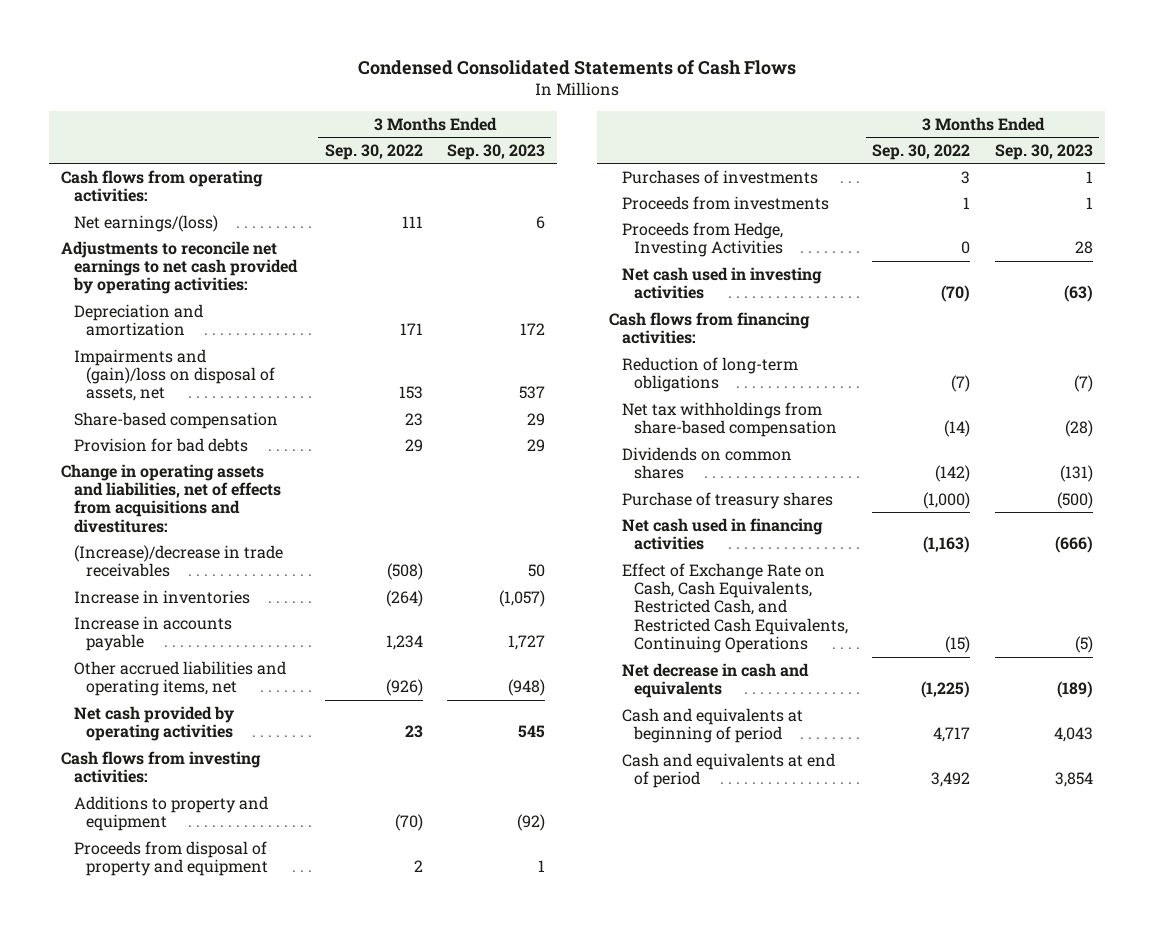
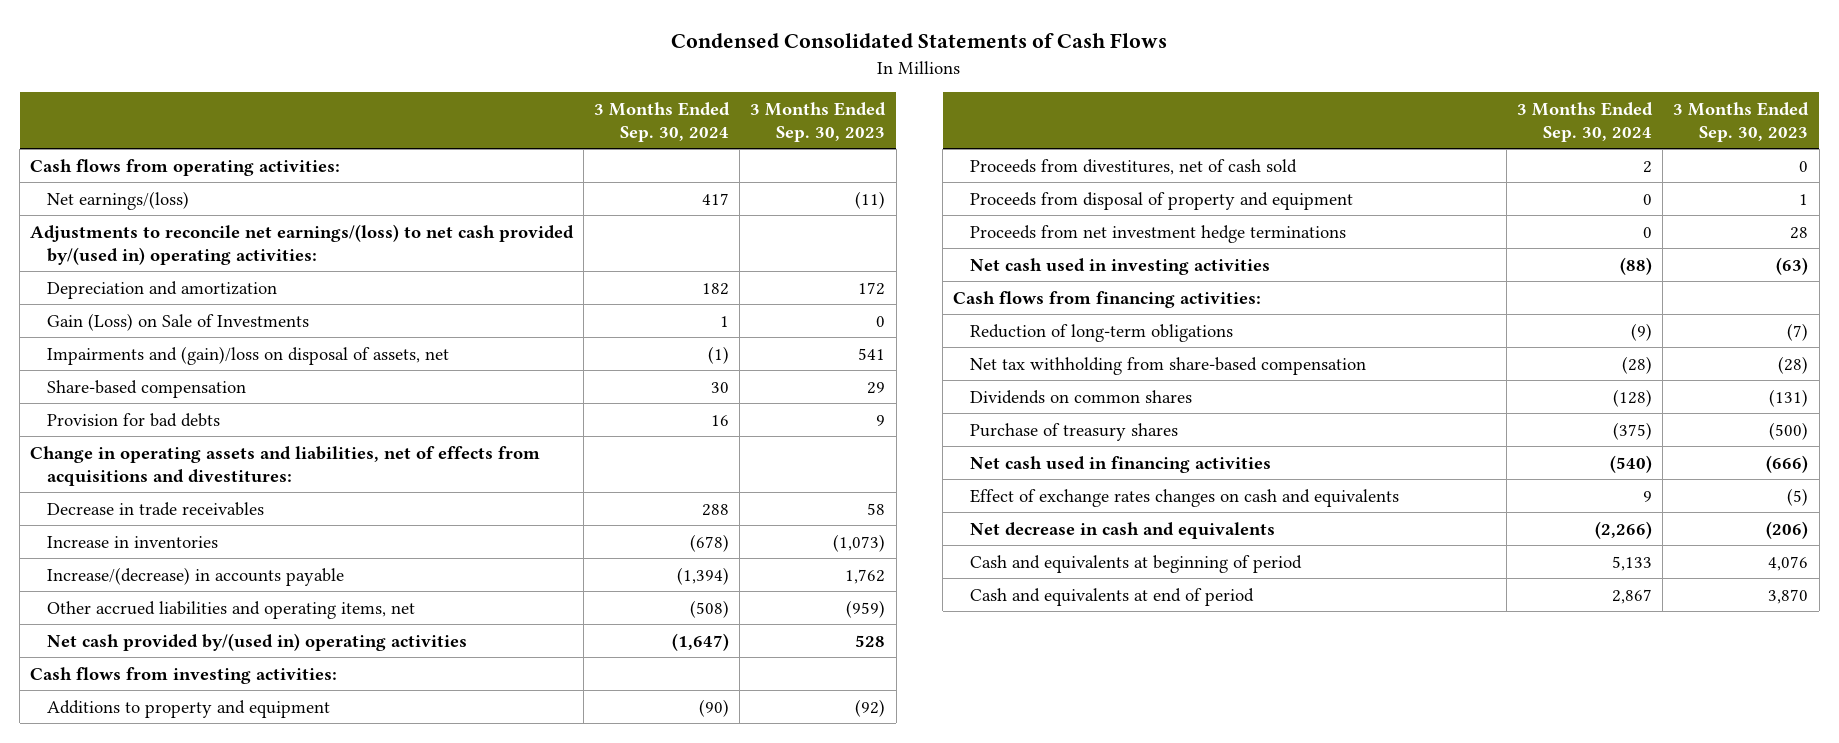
[324,144,423,161] Sep. 30, 2022 -> none
none -> [594,101,731,142] 3 Months Ended Sep. 30, 2024
[536,215,546,229] 6 -> [855,190,886,209] (11)
[61,240,298,295] Adjustments to reconcile net earnings to net cash provided by operating activities: -> [30,223,575,265] Adjustments to reconcile net earnings/(loss) to net cash provided by/(used in) operating activities:
none -> [47,312,310,331] Gain (Loss) on Sale of Investments
[519,386,546,400] 537 -> [858,347,886,360] 541
[527,438,546,452] 29 -> [876,414,886,426] 9
[73,544,283,578] (Increase)/decrease in trade receivables -> [47,501,265,516] Decrease in trade receivables
[528,564,546,578] 50 -> [867,502,886,515] 58
[499,589,546,607] (1,057) -> [833,533,886,552] (1,073)
[73,615,232,652] Increase in accounts payable -> [47,566,345,586] Increase/(decrease) in accounts payable
[508,635,546,651] 1,727 -> [845,568,886,584] 1,762
[508,679,546,697] (948) -> [846,599,886,618] (959)
[73,705,234,742] Net cash provided by operating activities -> [47,632,468,651] Net cash provided by/(used in) operating activities
[518,725,546,739] 545 -> [855,634,886,647] 528
none -> [970,158,1298,175] Proceeds from divestitures, net of cash sold
[621,169,818,184] Purchases of investments -> none
[621,195,829,210] Proceeds from investments -> none
[621,221,784,258] Proceeds from Hedge, Investing Activities -> [970,224,1347,243] Proceeds from net investment hedge terminations
[621,401,838,438] Net tax withholdings from share-based compensation -> [970,356,1367,375] Net tax withholding from share-based compensation
[621,562,849,654] Effect of Exchange Rate on Cash, Cash Equivalents, Restricted Cash, and Restricted Cash Equivalents, Continuing Operations -> [970,488,1400,507] Effect of exchange rates changes on cash and equivalents
[1056,681,1093,699] (189) -> [1766,520,1809,539] (206)
[1053,727,1093,743] 4,043 -> [1768,555,1809,571] 4,076
[1054,772,1093,788] 3,854 -> [1768,588,1809,604] 3,870

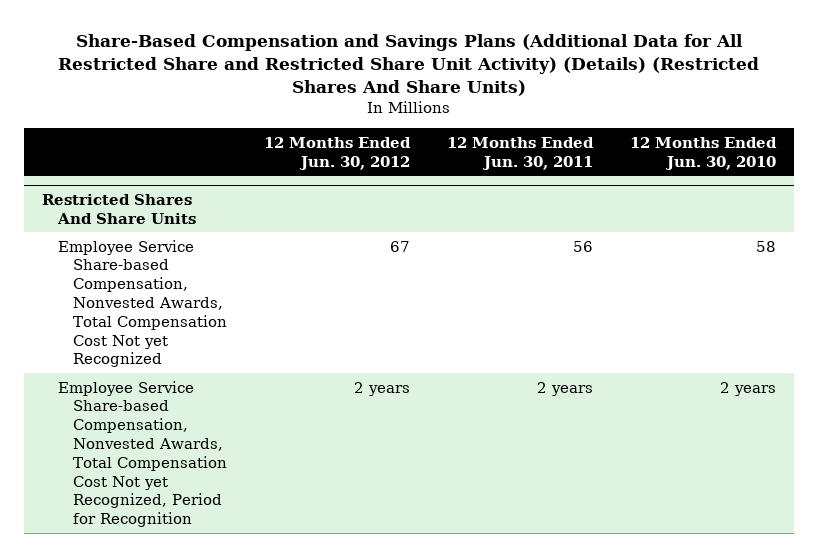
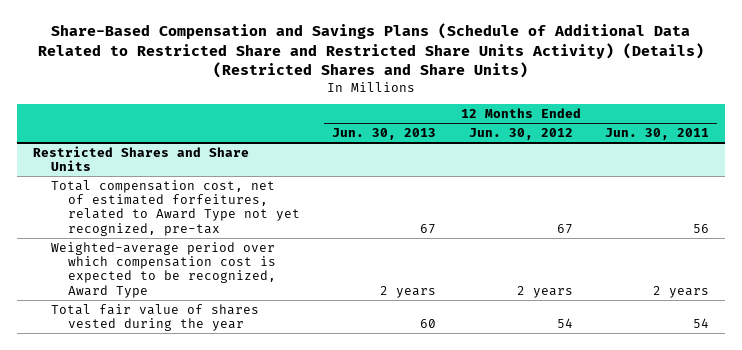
[57,33,759,97] Share-Based Compensation and Savings Plans (Additional Data for All Restricted Share and Restricted Share Unit Activity) (Details) (Restricted Shares And Share Units) -> [37,23,704,79] Share-Based Compensation and Savings Plans (Schedule of Additional Data Related to Restricted Share and Restricted Share Units Activity) (Details) (Restricted Shares and Share Units)
[629,136,777,170] 12 Months Ended Jun. 30, 2010 -> none
none -> [332,128,437,141] Jun. 30, 2013
[42,193,196,224] Restricted Shares And Share Units -> [33,145,250,172] Restricted Shares and Share Units
[57,239,228,368] Employee Service Share-based Compensation, Nonvested Awards, Total Compensation Cost Not yet Recognized -> [50,179,301,236] Total compensation cost, net of estimated forfeitures, related to Award Type not yet recognized, pre-tax
[57,380,228,528] Employee Service Share-based Compensation, Nonvested Awards, Total Compensation Cost Not yet Recognized, Period for Recognition -> [50,241,277,298] Weighted-average period over which compensation cost is expected to be recognized, Award Type
none -> [50,303,259,332] Total fair value of shares vested during the year

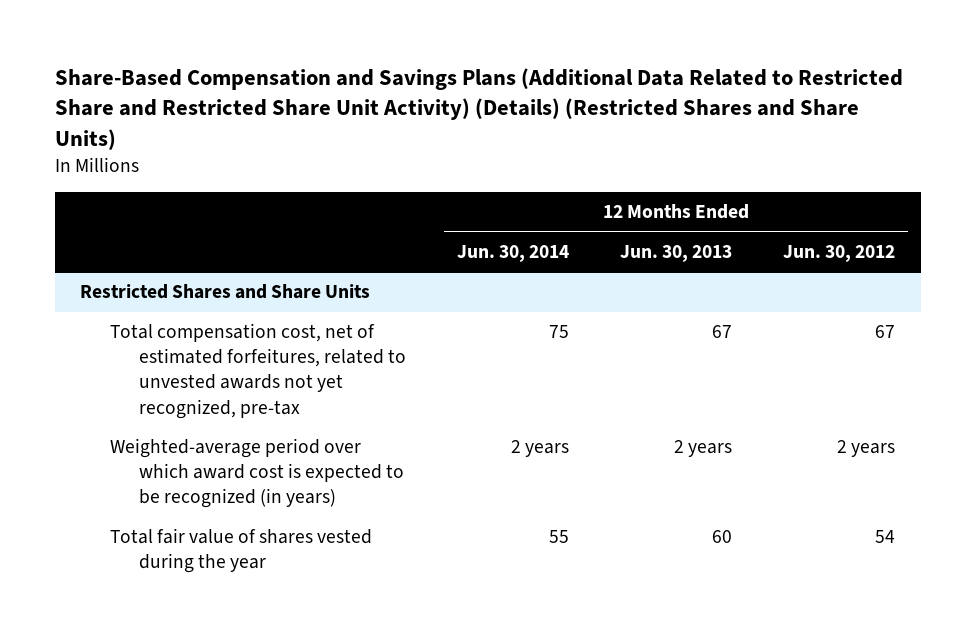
[37,23,704,79] Share-Based Compensation and Savings Plans (Schedule of Additional Data Related to Restricted Share and Restricted Share Units Activity) (Details) (Restricted Shares and Share Units) -> [54,67,903,150] Share-Based Compensation and Savings Plans (Additional Data Related to Restricted Share and Restricted Share Unit Activity) (Details) (Restricted Shares and Share Units)
[604,128,709,141] Jun. 30, 2011 -> none
none -> [457,244,570,262] Jun. 30, 2014
[50,179,301,236] Total compensation cost, net of estimated forfeitures, related to Award Type not yet recognized, pre-tax -> [109,323,407,419] Total compensation cost, net of estimated forfeitures, related to unvested awards not yet recognized, pre-tax
[50,241,277,298] Weighted-average period over which compensation cost is expected to be recognized, Award Type -> [109,438,405,509] Weighted-average period over which award cost is expected to be recognized (in years)

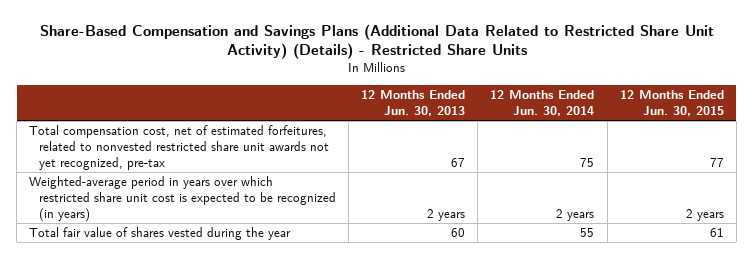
[54,67,903,150] Share-Based Compensation and Savings Plans (Additional Data Related to Restricted Share and Restricted Share Unit Activity) (Details) (Restricted Shares and Share Units) -> [39,23,714,60] Share-Based Compensation and Savings Plans (Additional Data Related to Restricted Share Unit Activity) (Details) - Restricted Share Units
[783,244,896,262] Jun. 30, 2012 -> none
none -> [619,89,724,116] 12 Months Ended Jun. 30, 2015
[80,284,371,300] Restricted Shares and Share Units -> none
[109,323,407,419] Total compensation cost, net of estimated forfeitures, related to unvested awards not yet recognized, pre-tax -> [29,125,329,170] Total compensation cost, net of estimated forfeitures, related to nonvested restricted share unit awards not yet recognized, pre-tax
[109,438,405,509] Weighted-average period over which award cost is expected to be recognized (in years) -> [29,176,336,222] Weighted-average period in years over which restricted share unit cost is expected to be recognized (in years)

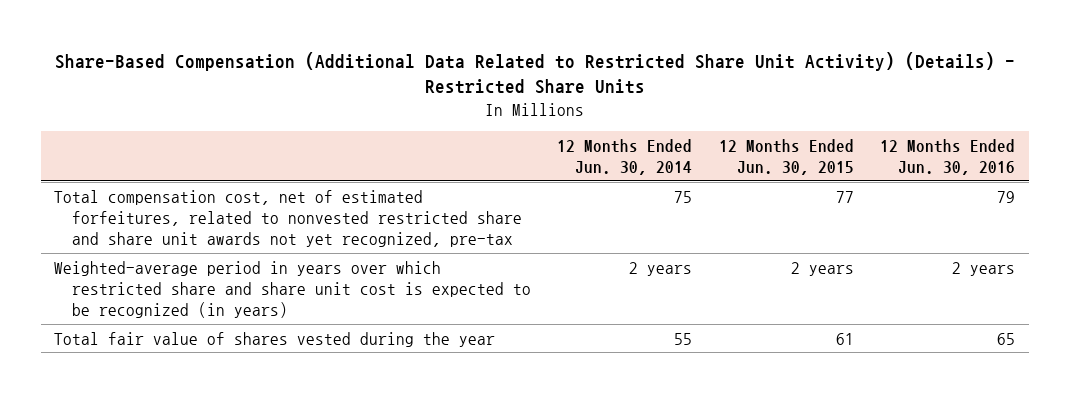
[39,23,714,60] Share-Based Compensation and Savings Plans (Additional Data Related to Restricted Share Unit Activity) (Details) - Restricted Share Units -> [54,51,1015,95] Share-Based Compensation (Additional Data Related to Restricted Share Unit Activity) (Details) - Restricted Share Units
[361,89,466,116] 12 Months Ended Jun. 30, 2013 -> none
none -> [880,138,1016,176] 12 Months Ended Jun. 30, 2016
[29,125,329,170] Total compensation cost, net of estimated forfeitures, related to nonvested restricted share unit awards not yet recognized, pre-tax -> [54,189,522,248] Total compensation cost, net of estimated forfeitures, related to nonvested restricted share and share unit awards not yet recognized, pre-tax
[29,176,336,222] Weighted-average period in years over which restricted share unit cost is expected to be recognized (in years) -> [54,260,531,319] Weighted-average period in years over which restricted share and share unit cost is expected to be recognized (in years)

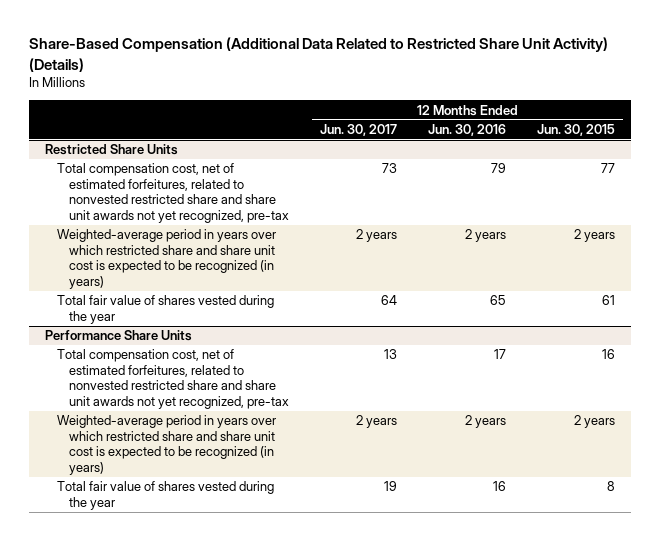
[54,51,1015,95] Share-Based Compensation (Additional Data Related to Restricted Share Unit Activity) (Details) - Restricted Share Units -> [29,37,609,72] Share-Based Compensation (Additional Data Related to Restricted Share Unit Activity) (Details)
[557,138,693,176] 12 Months Ended Jun. 30, 2014 -> none
none -> [319,123,397,136] Jun. 30, 2017
none -> [44,144,178,156] Restricted Share Units
none -> [44,330,192,342] Performance Share Units
none -> [56,349,289,410] Total compensation cost, net of estimated forfeitures, related to nonvested restricted share and share unit awards not yet recognized, pre-tax
none -> [56,415,276,476] Weighted-average period in years over which restricted share and share unit cost is expected to be recognized (in years)
none -> [56,481,274,510] Total fair value of shares vested during the year

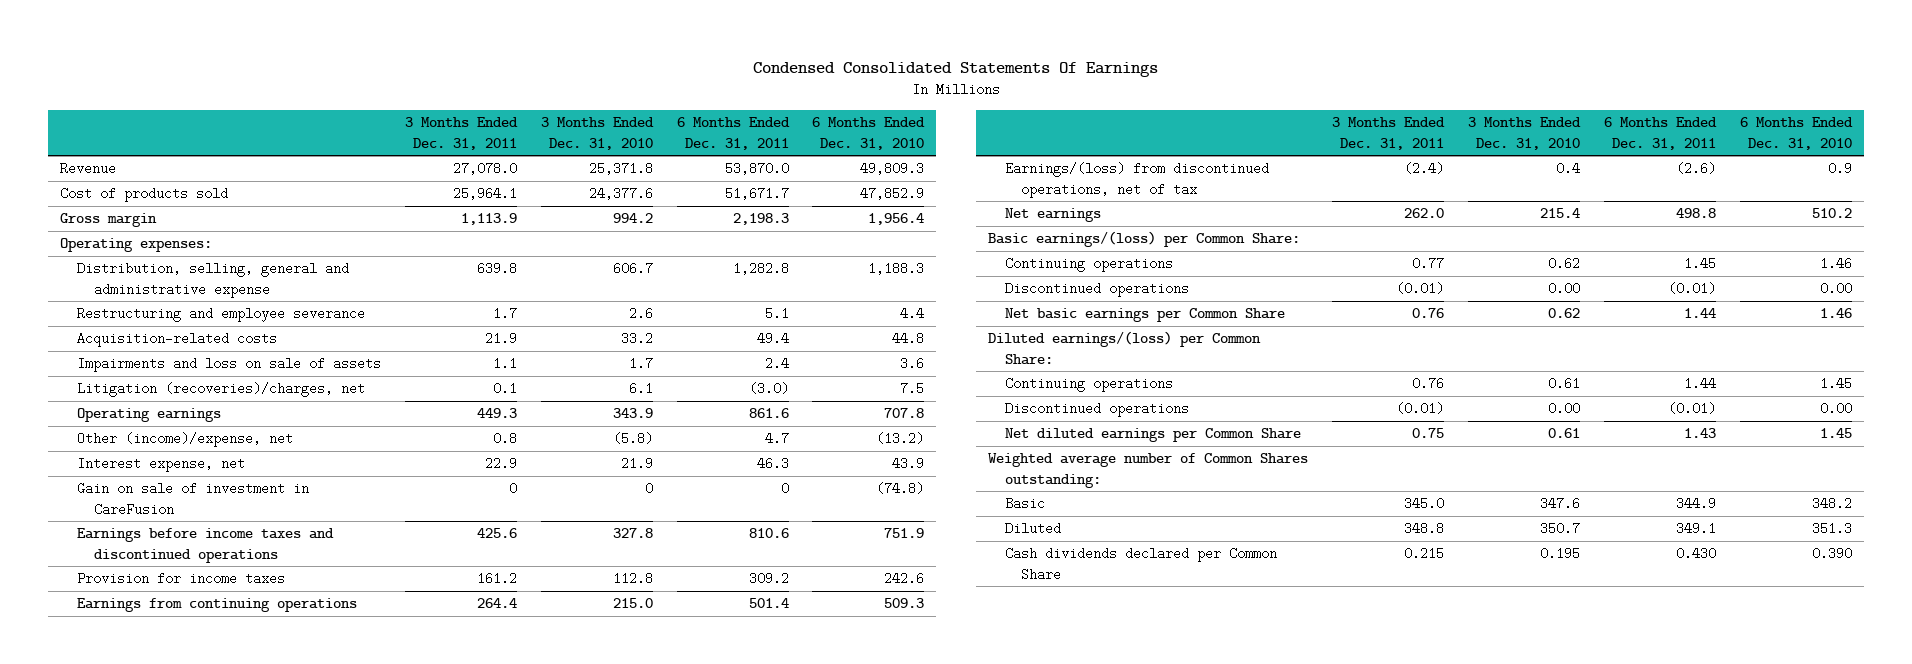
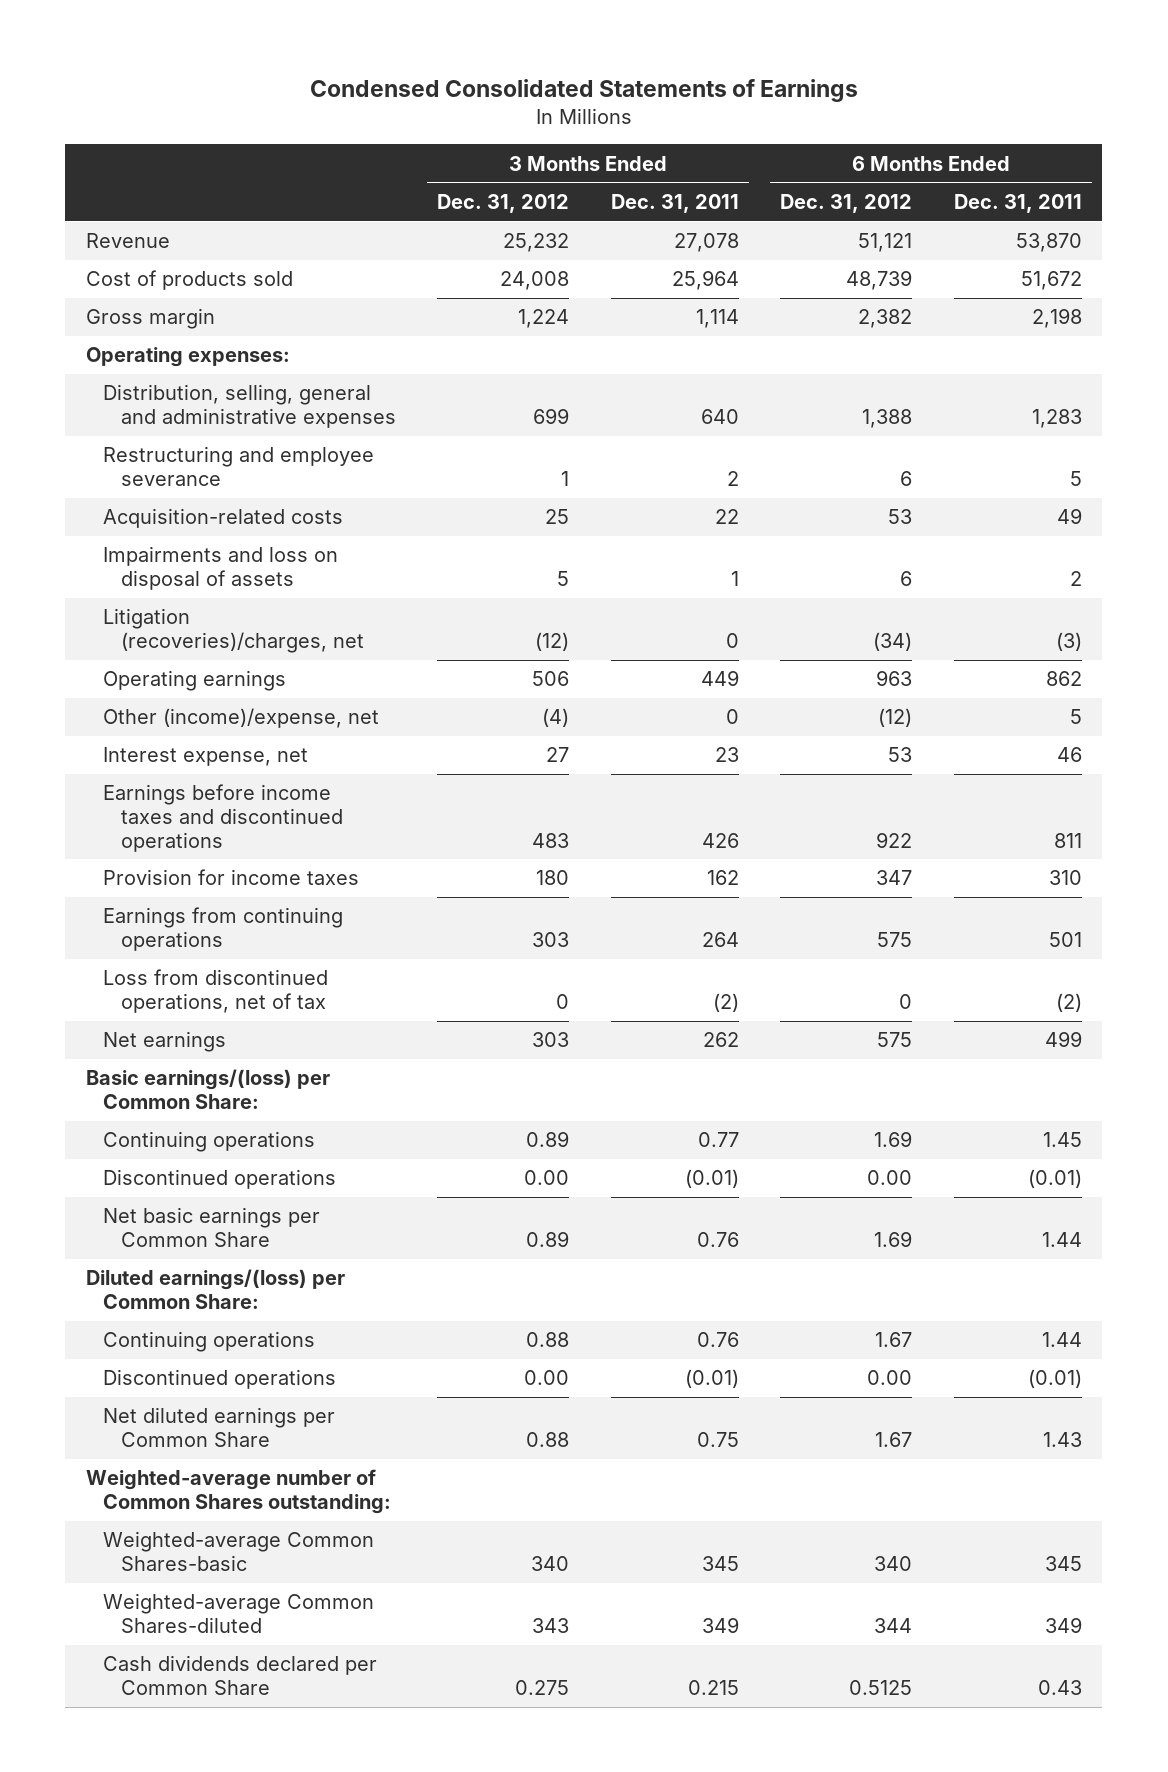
[753,61,1159,77] Condensed Consolidated Statements Of Earnings -> [309,78,858,102] Condensed Consolidated Statements of Earnings
[540,117,654,150] 3 Months Ended Dec. 31, 2010 -> none
[812,117,926,150] 6 Months Ended Dec. 31, 2010 -> none
none -> [437,193,570,213] Dec. 31, 2012
none -> [780,193,913,213] Dec. 31, 2012
[452,162,517,176] 27,078.0 -> [673,233,739,253] 27,078
[724,162,789,176] 53,870.0 -> [1015,233,1082,253] 53,870
[452,187,517,201] 25,964.1 -> [671,270,739,291] 25,964
[724,187,789,201] 51,671.7 -> [1020,271,1082,291] 51,672
[460,213,517,226] 1,113.9 -> [695,309,739,329] 1,114
[732,213,789,226] 2,198.3 -> [1031,308,1082,329] 2,198
[76,482,309,516] Gain on sale of investment in CareFusion -> none
[76,262,349,298] Distribution, selling, general and administrative expense -> [103,384,396,429] Distribution, selling, general and administrative expenses
[476,262,517,276] 639.8 -> [700,409,739,425] 640
[732,262,789,276] 1,282.8 -> [1031,409,1082,429] 1,283
[492,307,517,321] 1.7 -> [726,471,739,487] 2
[764,307,789,321] 5.1 -> [1069,471,1082,487] 5
[484,332,517,346] 21.9 -> [714,509,739,525] 22
[756,332,789,346] 49.4 -> [1056,508,1082,525] 49
[76,357,381,373] Impairments and loss on sale of assets -> [103,546,339,591] Impairments and loss on disposal of assets
[492,357,517,371] 1.1 -> [730,571,739,587] 1
[764,357,789,371] 2.4 -> [1069,571,1082,587] 2
[492,382,517,396] 0.1 -> [725,633,739,649] 0
[748,382,789,396] (3.0) -> [1055,632,1082,652] (3)
[476,408,517,419] 449.3 -> [700,670,739,687] 449
[748,408,789,419] 861.6 -> [1045,671,1082,687] 862
[492,432,517,446] 0.8 -> [725,709,739,725] 0
[764,432,789,446] 4.7 -> [1069,709,1082,725] 5
[484,457,517,471] 22.9 -> [714,747,739,763] 23
[756,457,789,471] 46.3 -> [1056,747,1082,763] 46
[476,528,517,539] 425.6 -> [701,832,739,848] 426
[748,528,789,539] 810.6 -> [1053,832,1082,848] 811
[476,572,517,586] 161.2 -> [706,870,739,886] 162
[748,572,789,586] 309.2 -> [1048,870,1082,886] 310
[476,598,517,609] 264.4 -> [701,932,739,948] 264
[748,598,789,609] 501.4 -> [1048,932,1082,948] 501
[1004,162,1269,198] Earnings/(loss) from discontinued operations, net of tax -> [103,969,329,1014] Loss from discontinued operations, net of tax
[1404,162,1445,176] (2.4) -> [712,993,739,1013] (2)
[1676,162,1717,176] (2.6) -> [1055,993,1082,1013] (2)
[1404,208,1445,219] 262.0 -> [702,1032,739,1048] 262
[1676,208,1717,219] 498.8 -> [1044,1031,1082,1048] 499
[987,453,1308,488] Weighted average number of Common Shares outstanding: -> [86,1469,392,1515] Weighted-average number of Common Shares outstanding:
[1004,497,1045,511] Basic -> [103,1531,375,1572] Weighted-average Common Shares-basic
[1404,497,1445,511] 345.0 -> [701,1556,739,1572] 345
[1676,497,1717,511] 344.9 -> [1044,1556,1082,1572] 345
[1004,522,1061,536] Diluted -> [103,1593,375,1634] Weighted-average Common Shares-diluted
[1404,522,1445,536] 348.8 -> [701,1617,739,1634] 349
[1676,522,1717,536] 349.1 -> [1044,1617,1082,1634] 349
[1676,547,1717,561] 0.430 -> [1037,1680,1082,1696] 0.43

